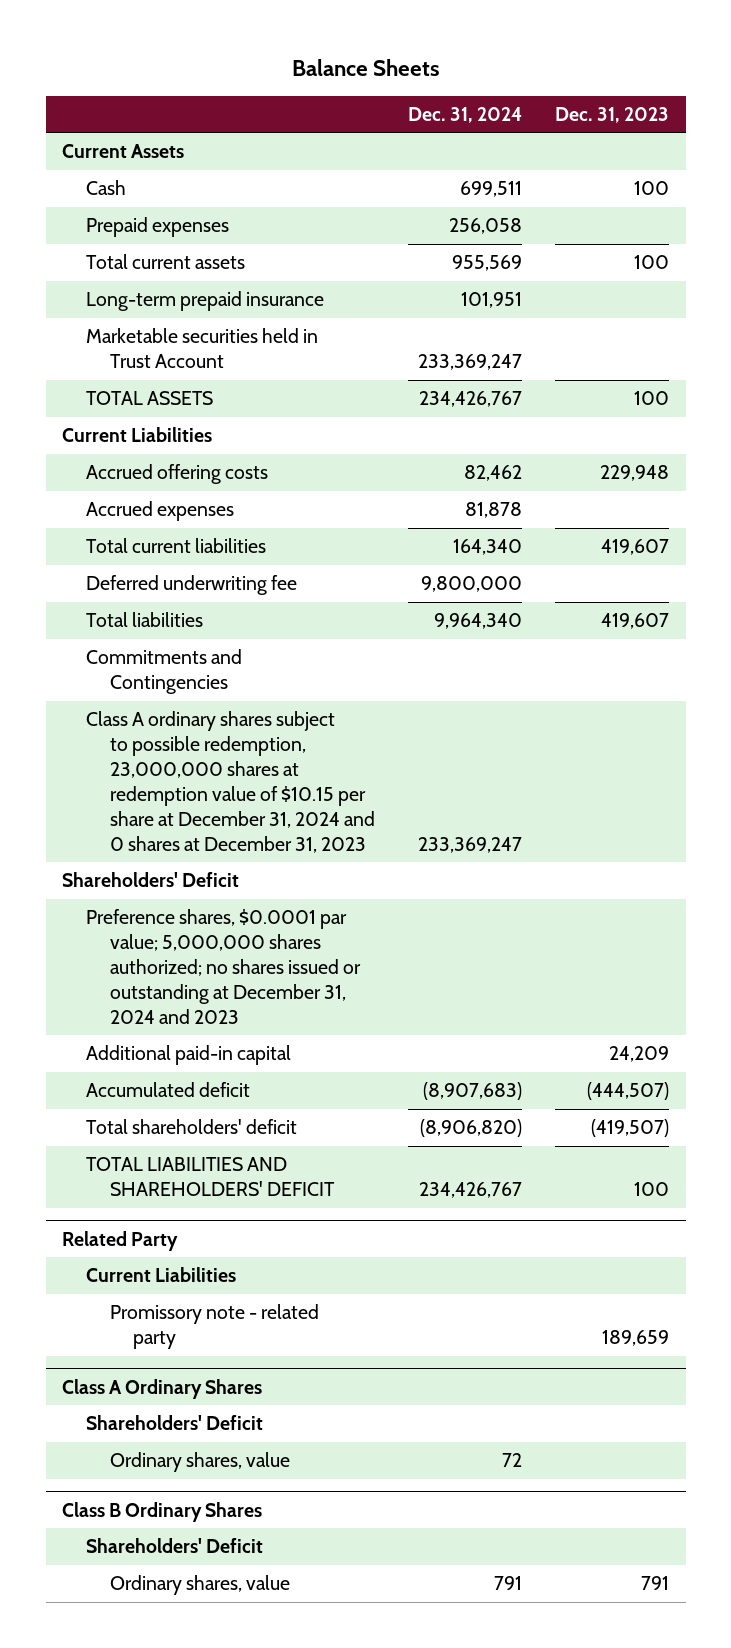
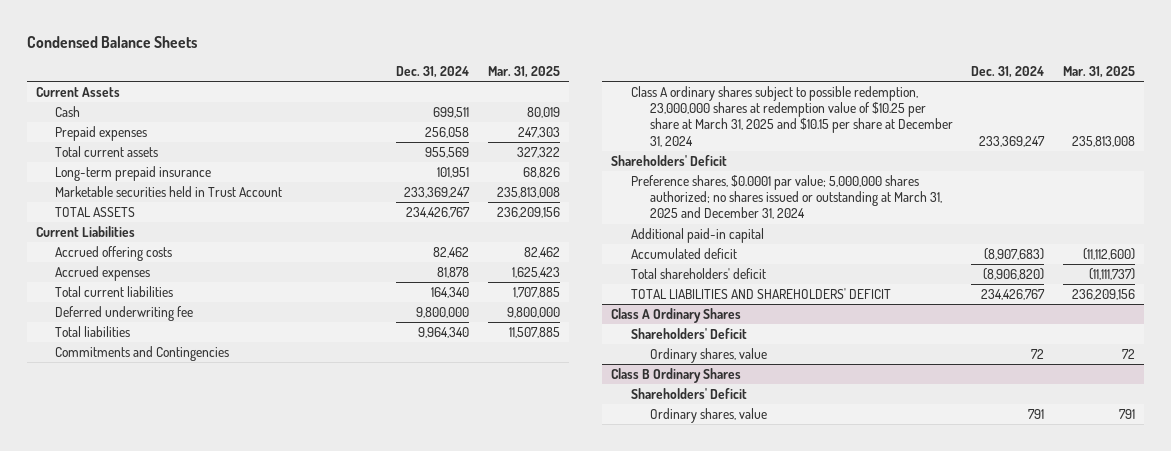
[291,59,440,77] Balance Sheets -> [27,35,198,48] Condensed Balance Sheets
[555,106,670,123] Dec. 31, 2023 -> none
none -> [487,65,560,78] Mar. 31, 2025
[85,711,375,853] Class A ordinary shares subject to possible redemption, 23,000,000 shares at redemption value of $10.15 per share at December 31, 2024 and 0 shares at December 31, 2023 -> [630,85,953,147] Class A ordinary shares subject to possible redemption, 23,000,000 shares at redemption value of $10.25 per share at March 31, 2025 and $10.15 per share at December 31, 2024
[85,909,361,1024] Preference shares, $0.0001 par value; 5,000,000 shares authorized; no shares issued or outstanding at December 31, 2024 and 2023 -> [630,174,942,220] Preference shares, $0.0001 par value; 5,000,000 shares authorized; no shares issued or outstanding at March 31, 2025 and December 31, 2024
[62,1230,179,1251] Related Party -> none
[85,1267,236,1283] Current Liabilities -> none
[109,1304,319,1350] Promissory note - related party -> none

